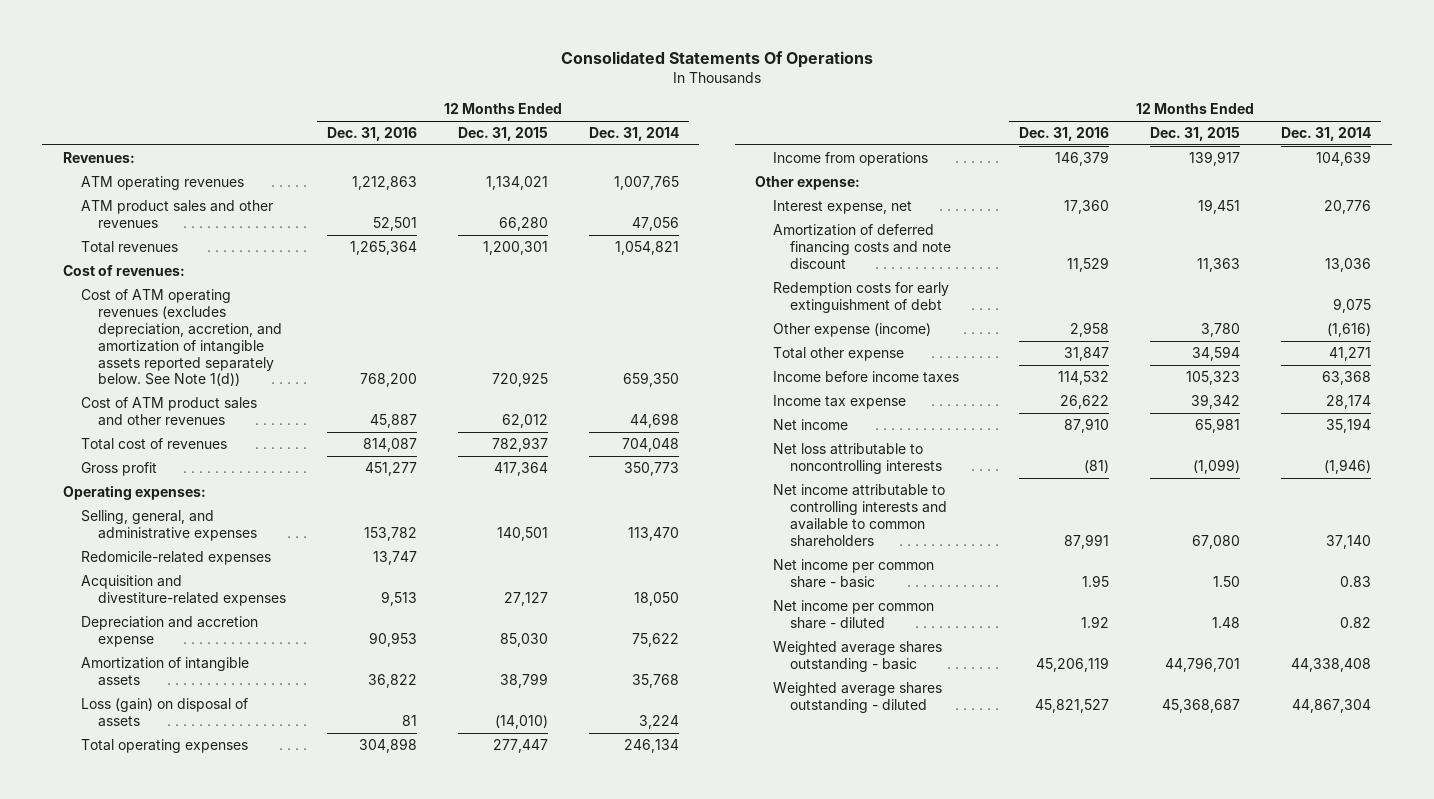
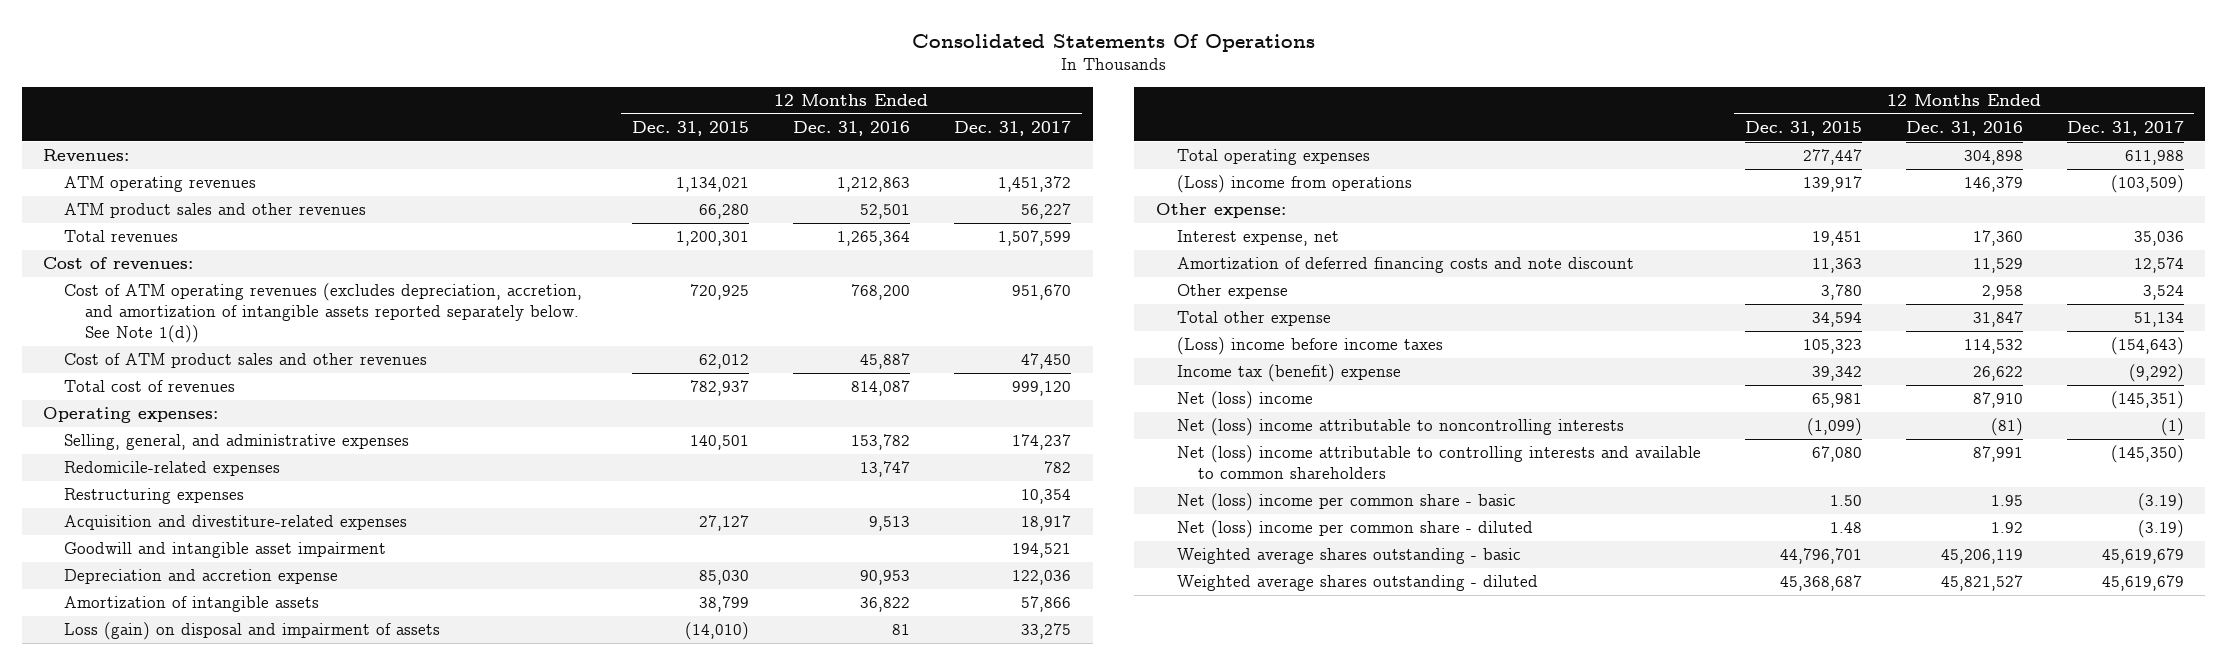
[589,127,680,142] Dec. 31, 2014 -> none
none -> [953,120,1071,136] Dec. 31, 2017
[80,462,157,477] Gross profit -> none
none -> [64,488,245,505] Restructuring expenses
none -> [64,542,387,559] Goodwill and intangible asset impairment
[80,698,248,727] Loss (gain) on disposal of assets -> [64,622,441,641] Loss (gain) on disposal and impairment of assets
[772,152,928,167] Income from operations -> [1177,175,1413,194] (Loss) income from operations
[772,282,949,313] Redemption costs for early extinguishment of debt -> none
[772,323,931,338] Other expense (income) -> [1177,284,1289,300] Other expense
[772,371,959,384] Income before income taxes -> [1177,337,1444,356] (Loss) income before income taxes
[772,395,906,410] Income tax expense -> [1177,364,1402,383] Income tax (benefit) expense
[772,419,848,431] Net income -> [1177,391,1314,410] Net (loss) income
[772,443,943,474] Net loss attributable to noncontrolling interests -> [1177,418,1625,437] Net (loss) income attributable to noncontrolling interests
[772,484,948,547] Net income attributable to controlling interests and available to common shareholders -> [1177,445,1702,480] Net (loss) income attributable to controlling interests and available to common shareholders
[772,559,934,588] Net income per common share - basic -> [1177,493,1517,512] Net (loss) income per common share - basic
[772,600,934,629] Net income per common share - diluted -> [1177,520,1534,539] Net (loss) income per common share - diluted

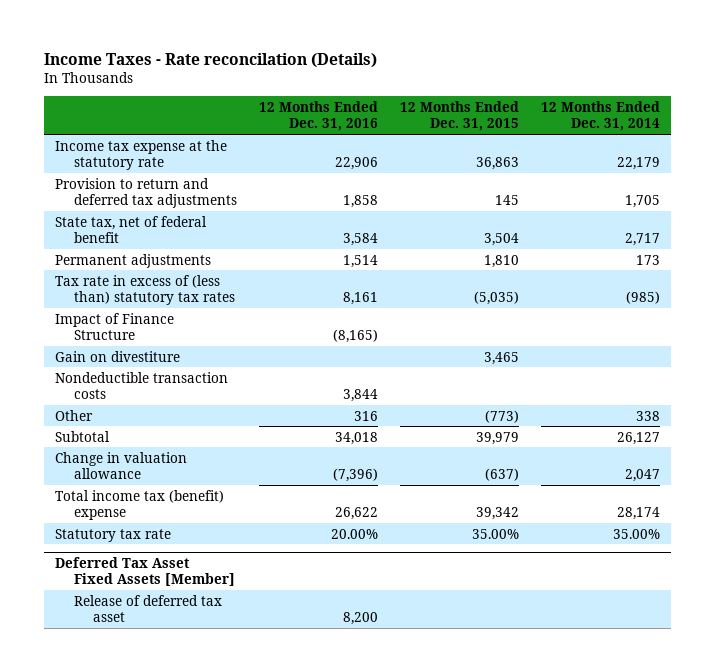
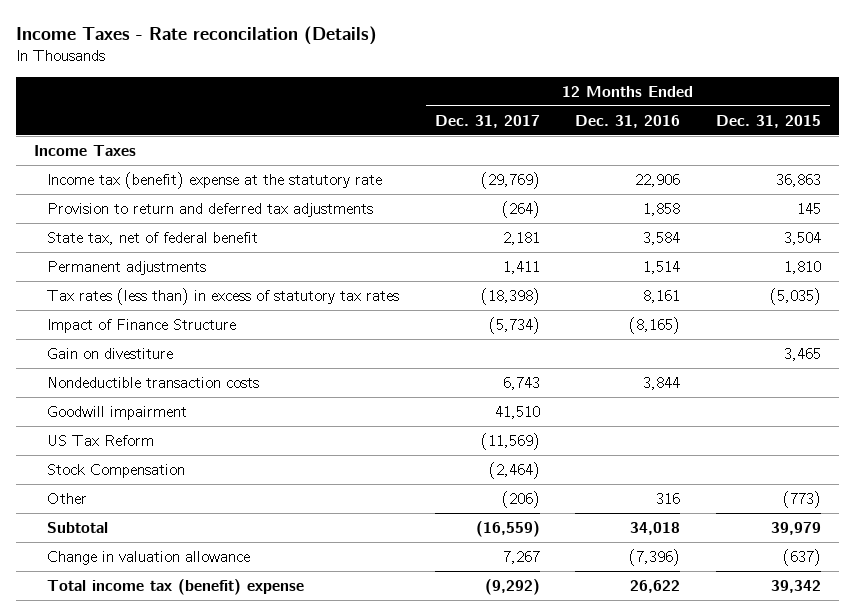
[541,101,661,132] 12 Months Ended Dec. 31, 2014 -> none
none -> [434,114,540,128] Dec. 31, 2017
none -> [33,144,136,156] Income Taxes
[55,139,228,170] Income tax expense at the statutory rate -> [46,171,382,189] Income tax (benefit) expense at the statutory rate
[55,274,236,305] Tax rate in excess of (less than) statutory tax rates -> [46,287,399,305] Tax rates (less than) in excess of statutory tax rates
none -> [46,405,187,420] Goodwill impairment
none -> [46,434,154,446] US Tax Reform
none -> [46,463,185,478] Stock Compensation
[55,528,172,542] Statutory tax rate -> none
[55,556,236,586] Deferred Tax Asset Fixed Assets [Member] -> none
[74,594,223,622] Release of deferred tax asset -> none

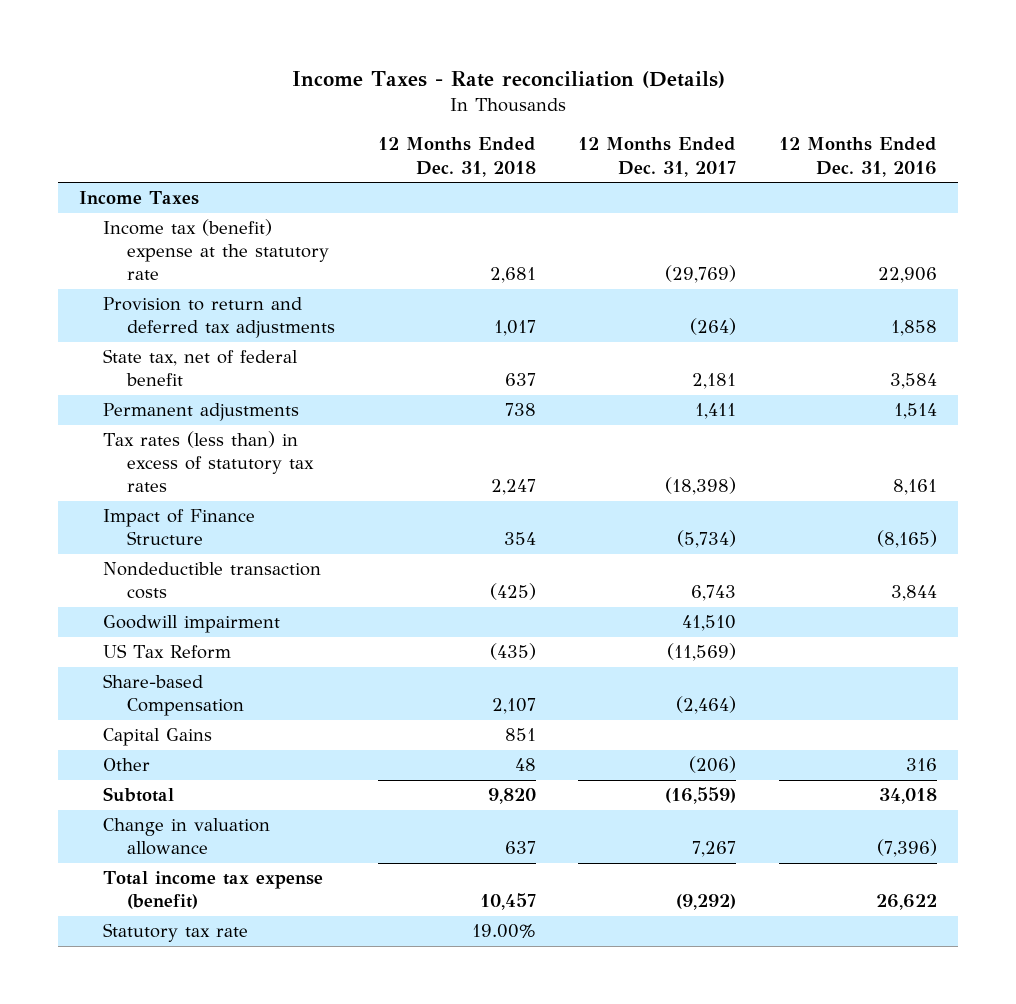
[15,26,377,46] Income Taxes - Rate reconcilation (Details) -> [292,71,726,89] Income Taxes - Rate reconciliation (Details)
[716,114,822,128] Dec. 31, 2015 -> none
none -> [377,137,536,177] 12 Months Ended Dec. 31, 2018
[46,347,173,359] Gain on divestiture -> none
[46,463,185,478] Stock Compensation -> [103,674,245,717] Share-based Compensation
none -> [103,728,213,747] Capital Gains
[46,578,304,595] Total income tax (benefit) expense -> [103,871,324,910] Total income tax expense (benefit)
none -> [103,923,249,943] Statutory tax rate

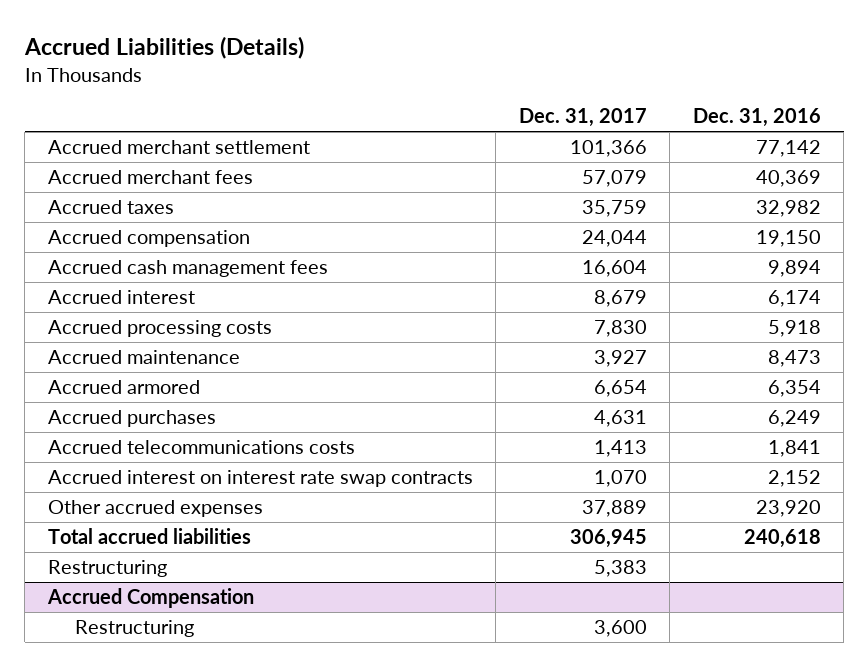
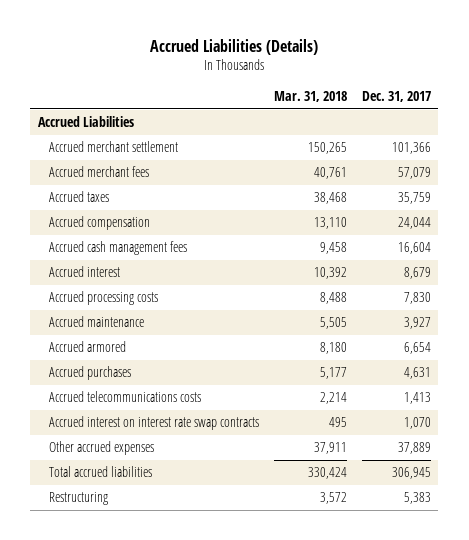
[692,108,821,128] Dec. 31, 2016 -> none
none -> [273,91,347,103] Mar. 31, 2018
none -> [38,116,135,128] Accrued Liabilities
[46,588,254,609] Accrued Compensation -> none
[74,620,194,638] Restructuring -> none

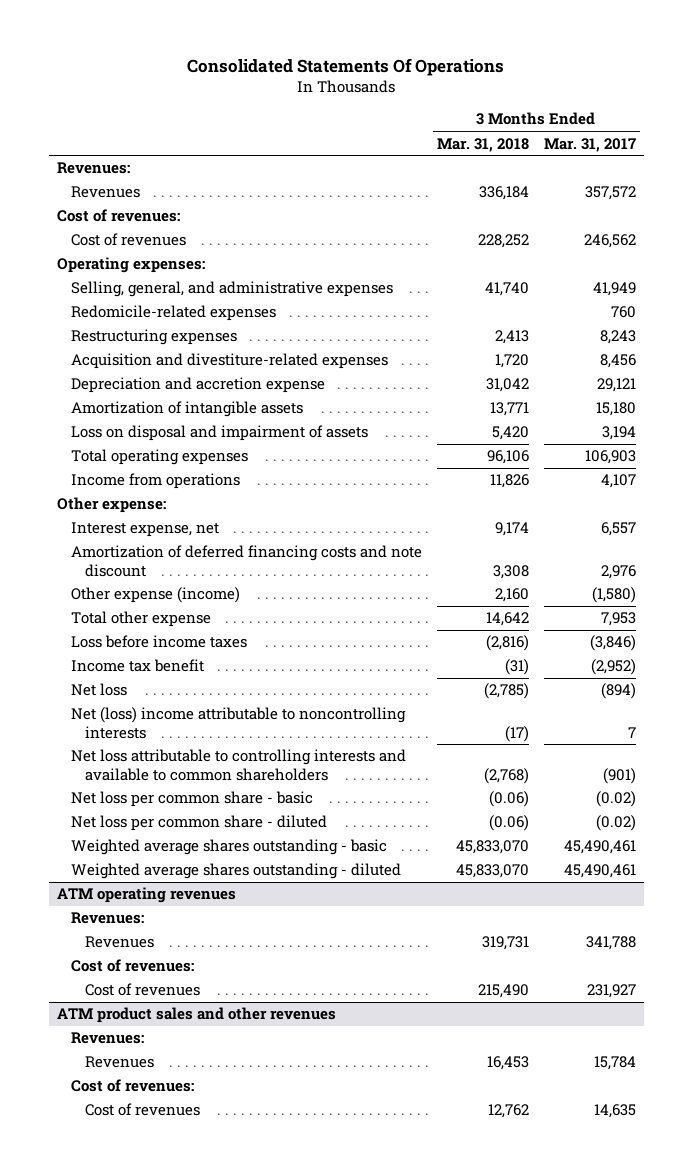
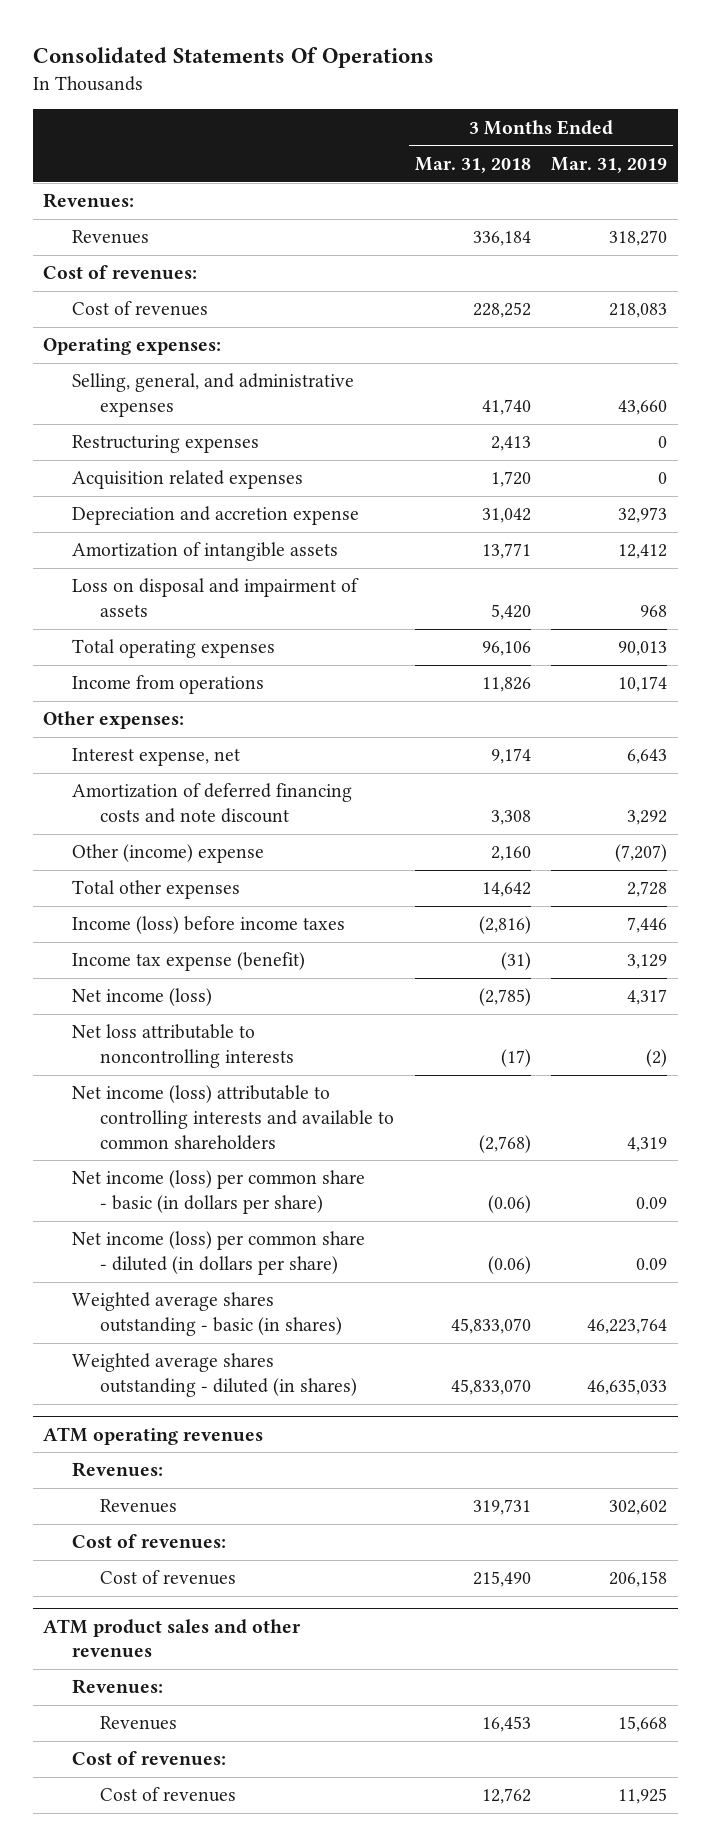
[544,137,637,152] Mar. 31, 2017 -> none
none -> [551,156,668,173] Mar. 31, 2019
[70,305,276,322] Redomicile-related expenses -> none
[70,353,388,370] Acquisition and divestiture-related expenses -> [71,470,303,490] Acquisition related expenses
[56,497,166,514] Other expense: -> [43,711,185,730] Other expenses:
[70,587,240,604] Other expense (income) -> [71,844,264,864] Other (income) expense
[70,611,211,628] Total other expense -> [71,880,240,900] Total other expenses
[70,635,247,649] Loss before income taxes -> [71,916,345,935] Income (loss) before income taxes
[70,659,204,673] Income tax benefit -> [71,952,305,972] Income tax expense (benefit)
[70,683,127,697] Net loss -> [71,988,212,1007] Net income (loss)
[70,707,406,739] Net (loss) income attributable to noncontrolling interests -> [71,1024,294,1069] Net loss attributable to noncontrolling interests
[70,749,406,781] Net loss attributable to controlling interests and available to common shareholders -> [71,1085,394,1150] Net income (loss) attributable to controlling interests and available to common shareholders
[70,791,313,808] Net loss per common share - basic -> [71,1170,365,1215] Net income (loss) per common share - basic (in dollars per share)
[70,815,327,832] Net loss per common share - diluted -> [71,1231,365,1276] Net income (loss) per common share - diluted (in dollars per share)
[70,839,387,856] Weighted average shares outstanding - basic -> [71,1292,342,1337] Weighted average shares outstanding - basic (in shares)
[70,863,401,880] Weighted average shares outstanding - diluted -> [71,1353,357,1398] Weighted average shares outstanding - diluted (in shares)

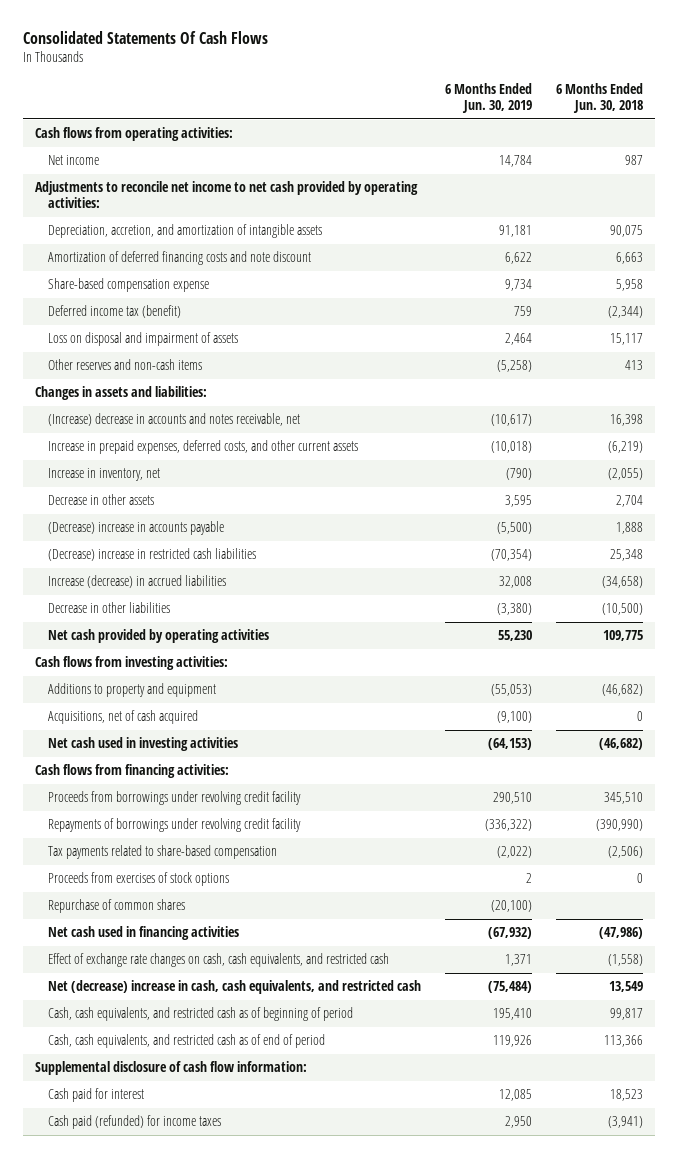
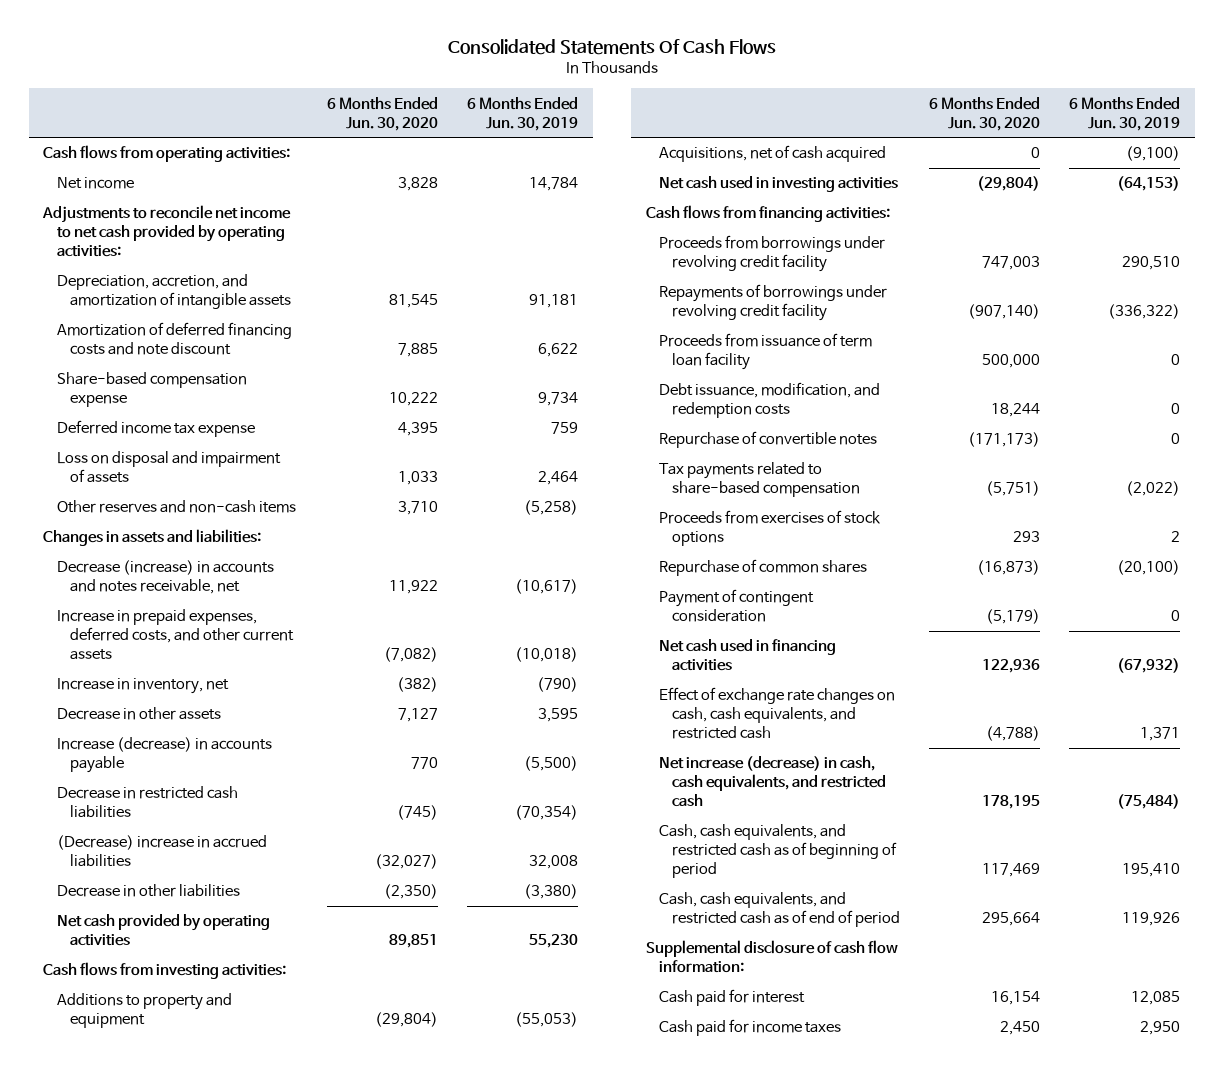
[555,83,643,114] 6 Months Ended Jun. 30, 2018 -> none
none -> [326,96,438,131] 6 Months Ended Jun. 30, 2020
[48,305,182,319] Deferred income tax (benefit) -> [56,420,255,438] Deferred income tax expense
[48,413,301,427] (Increase) decrease in accounts and notes receivable, net -> [56,560,274,595] Decrease (increase) in accounts and notes receivable, net
[48,521,225,536] (Decrease) increase in accounts payable -> [56,737,272,774] Increase (decrease) in accounts payable
[48,548,257,562] (Decrease) increase in restricted cash liabilities -> [56,786,238,819] Decrease in restricted cash liabilities
[48,575,227,589] Increase (decrease) in accrued liabilities -> [56,835,267,868] (Decrease) increase in accrued liabilities
none -> [658,333,872,371] Proceeds from issuance of term loan facility
none -> [658,382,880,419] Debt issuance, modification, and redemption costs
none -> [658,431,877,449] Repurchase of convertible notes
none -> [658,589,814,623] Payment of contingent consideration
[48,980,422,995] Net (decrease) increase in cash, cash equivalents, and restricted cash -> [658,756,886,808] Net increase (decrease) in cash, cash equivalents, and restricted cash
[48,1115,222,1130] Cash paid (refunded) for income taxes -> [658,1019,841,1037] Cash paid for income taxes

